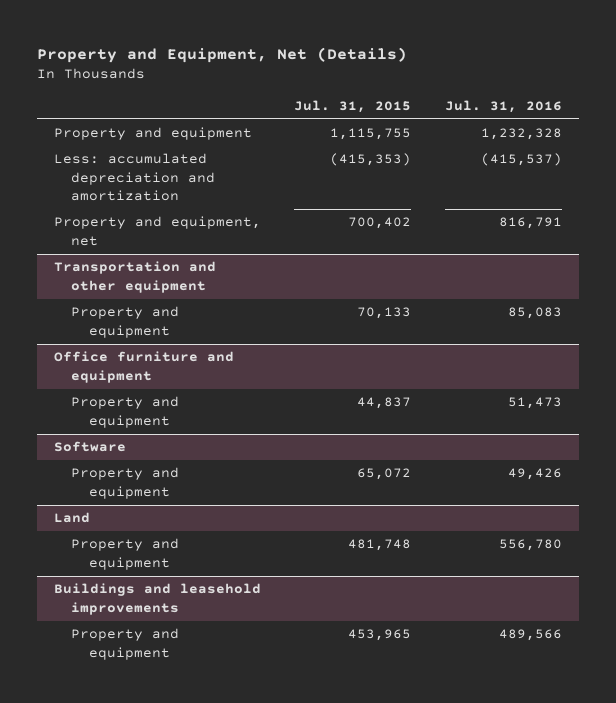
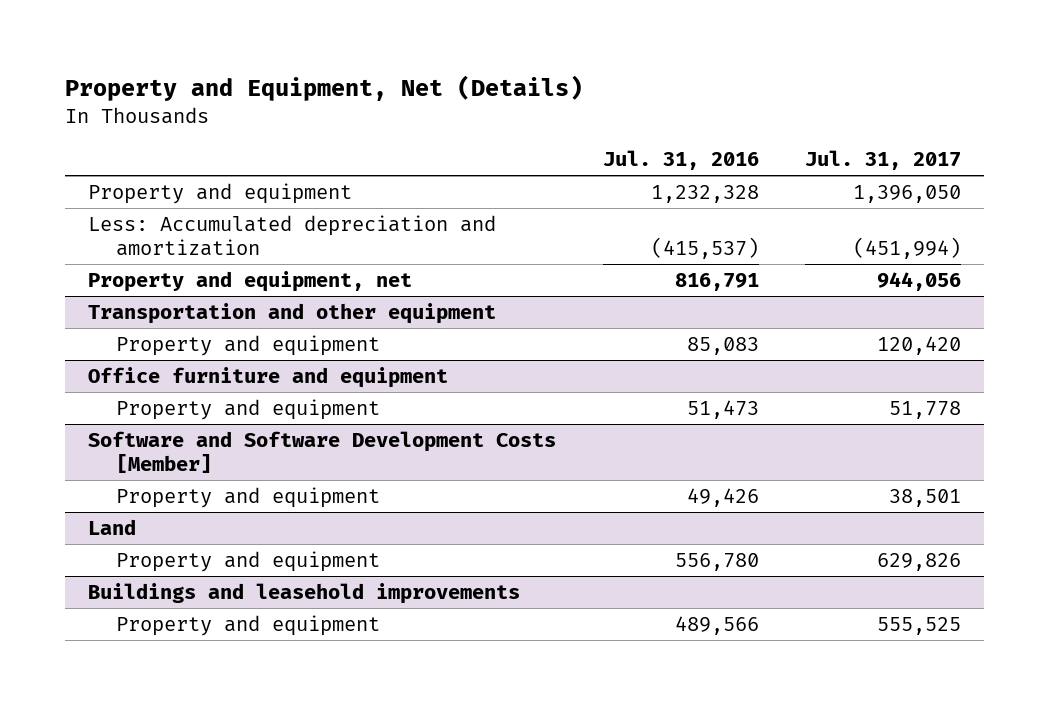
[294,99,412,113] Jul. 31, 2015 -> none
none -> [805,150,962,171] Jul. 31, 2017
[53,153,216,201] Less: accumulated depreciation and amortization -> [87,215,496,257] Less: Accumulated depreciation and amortization
[53,441,126,453] Software -> [87,431,556,474] Software and Software Development Costs [Member]

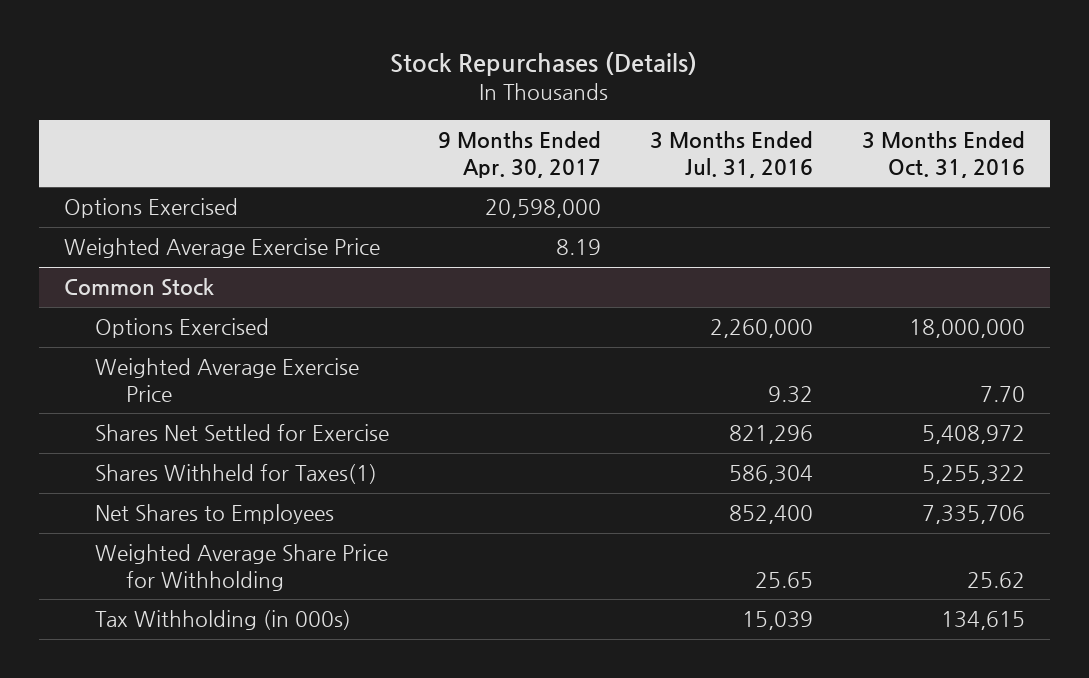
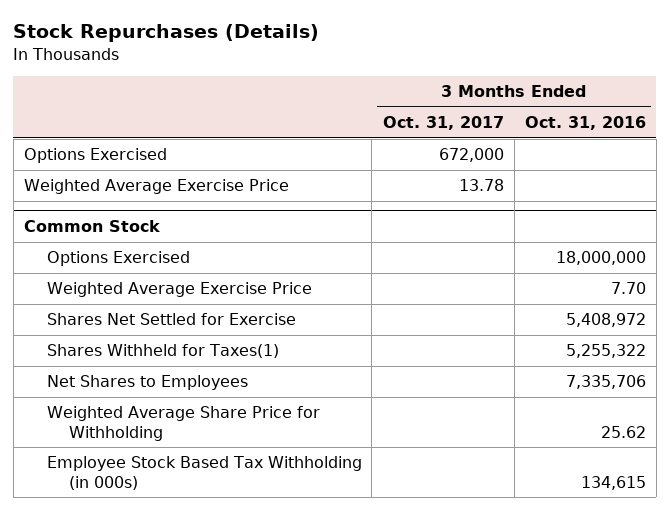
[438,131,602,178] 9 Months Ended Apr. 30, 2017 -> none
[650,131,814,178] 3 Months Ended Jul. 31, 2016 -> none
none -> [382,116,504,131] Oct. 31, 2017
[95,610,352,631] Tax Withholding (in 000s) -> [46,456,362,490] Employee Stock Based Tax Withholding (in 000s)

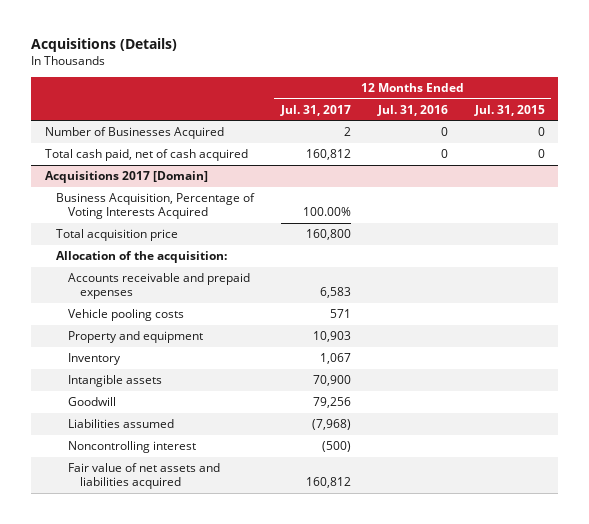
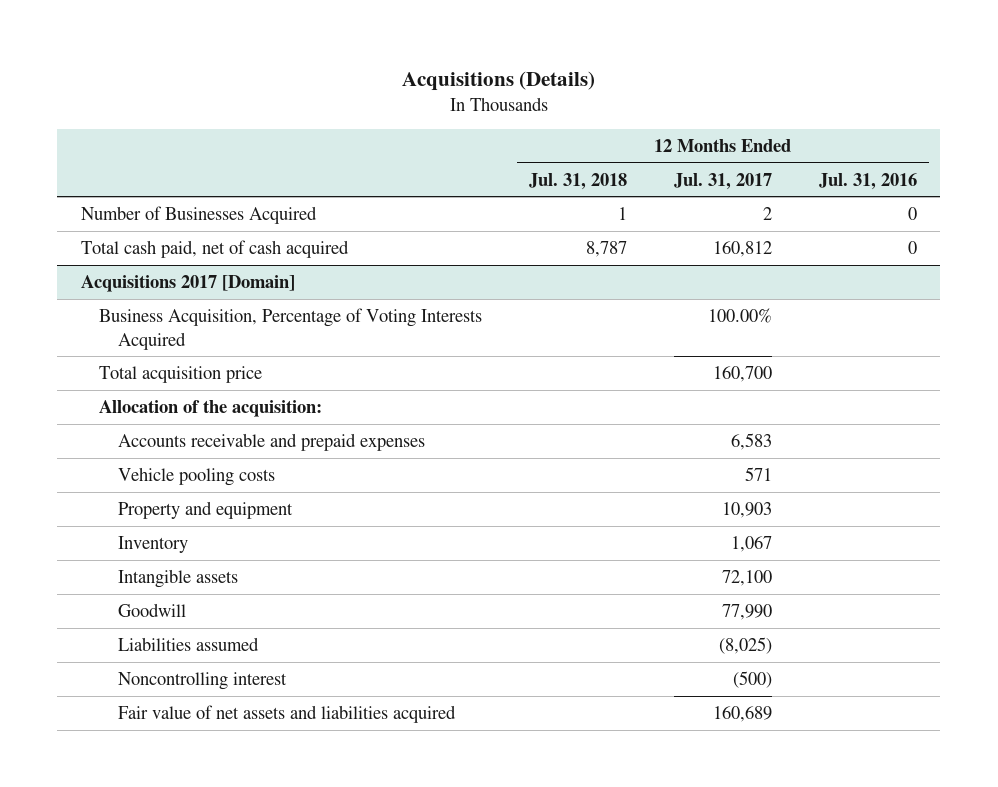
[473,104,545,116] Jul. 31, 2015 -> none
none -> [529,172,628,190] Jul. 31, 2018
[306,229,352,241] 160,800 -> [713,365,773,382] 160,700
[313,375,352,387] 70,900 -> [722,569,773,586] 72,100
[313,397,352,409] 79,256 -> [722,603,773,620] 77,990
[312,419,352,431] (7,968) -> [719,636,773,654] (8,025)
[306,476,352,488] 160,812 -> [713,705,773,722] 160,689

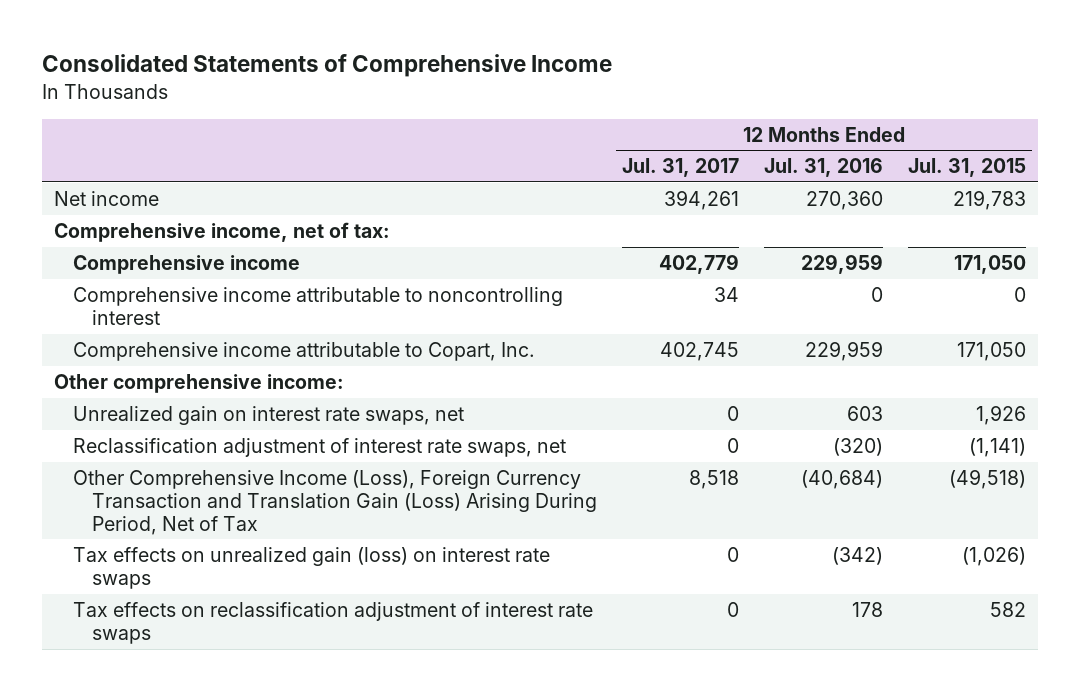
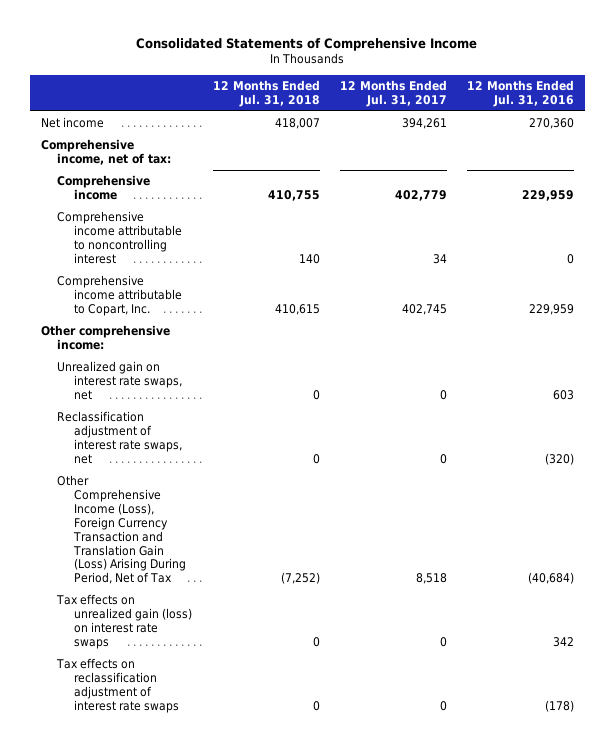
[907,158,1026,178] Jul. 31, 2015 -> none
none -> [212,79,320,107] 12 Months Ended Jul. 31, 2018
[832,547,884,566] (342) -> [553,636,575,647] 342
[852,602,884,618] 178 -> [545,699,575,712] (178)

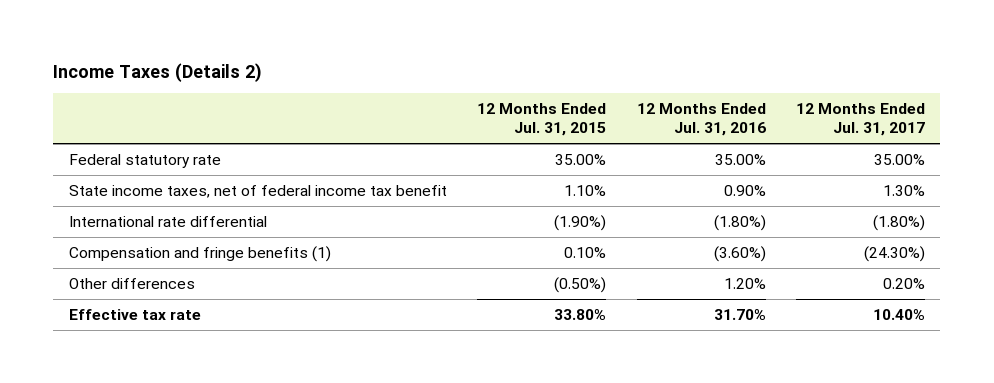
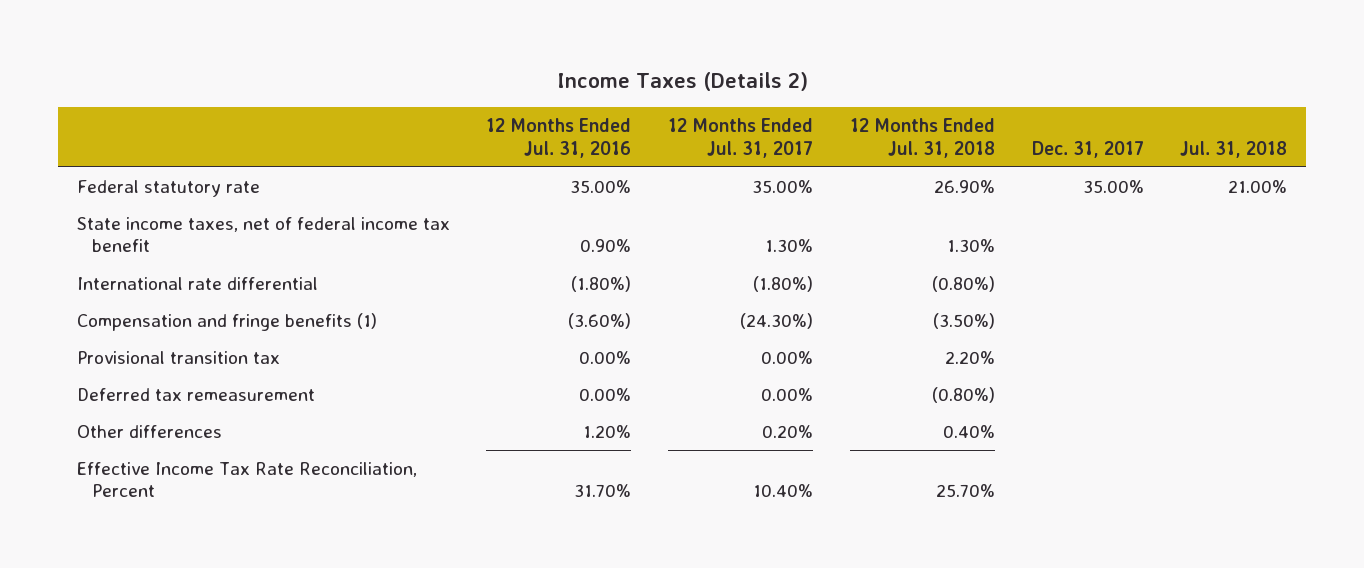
[477,103,607,137] 12 Months Ended Jul. 31, 2015 -> none
none -> [849,118,995,158] 12 Months Ended Jul. 31, 2018
none -> [1031,140,1144,158] Dec. 31, 2017
none -> [1180,140,1288,158] Jul. 31, 2018
none -> [76,350,280,364] Provisional transition tax
none -> [76,387,315,401] Deferred tax remeasurement
[68,309,201,321] Effective tax rate -> [76,461,417,498] Effective Income Tax Rate Reconciliation, Percent

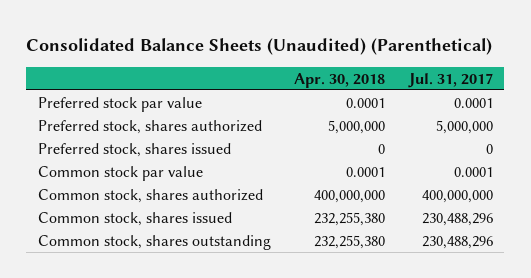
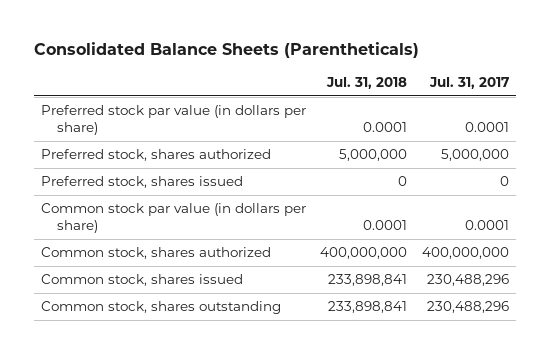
[26,37,493,55] Consolidated Balance Sheets (Unaudited) (Parenthetical) -> [33,42,419,59] Consolidated Balance Sheets (Parentheticals)
[294,72,386,88] Apr. 30, 2018 -> none
none -> [326,77,408,90] Jul. 31, 2018
[37,96,202,112] Preferred stock par value -> [41,105,307,136] Preferred stock par value (in dollars per share)
[37,165,203,181] Common stock par value -> [41,203,307,234] Common stock par value (in dollars per share)

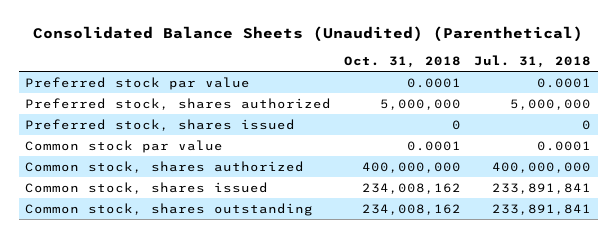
[33,42,419,59] Consolidated Balance Sheets (Parentheticals) -> [33,25,584,42] Consolidated Balance Sheets (Unaudited) (Parenthetical)
[428,77,509,90] Jul. 31, 2017 -> none
none -> [344,55,462,68] Oct. 31, 2018
[41,105,307,136] Preferred stock par value (in dollars per share) -> [25,76,251,90] Preferred stock par value
[41,203,307,234] Common stock par value (in dollars per share) -> [25,139,224,153] Common stock par value
[328,274,408,287] 233,898,841 -> [492,182,592,194] 233,891,841
[328,301,408,314] 233,898,841 -> [492,203,592,215] 233,891,841

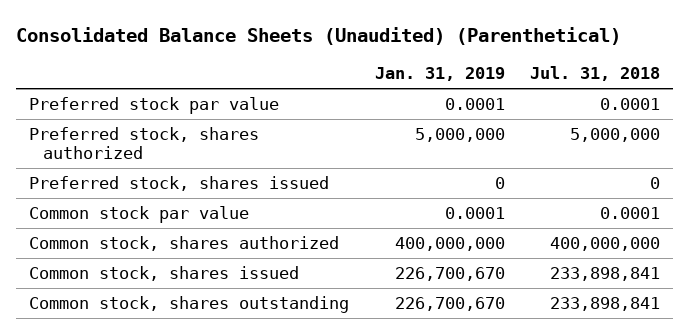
[344,55,462,68] Oct. 31, 2018 -> none
none -> [374,67,505,82] Jan. 31, 2019
[492,182,592,194] 233,891,841 -> [550,267,661,282] 233,898,841
[492,203,592,215] 233,891,841 -> [550,297,661,312] 233,898,841

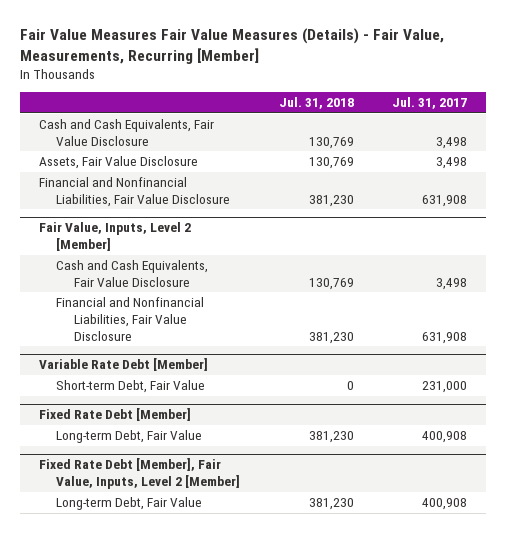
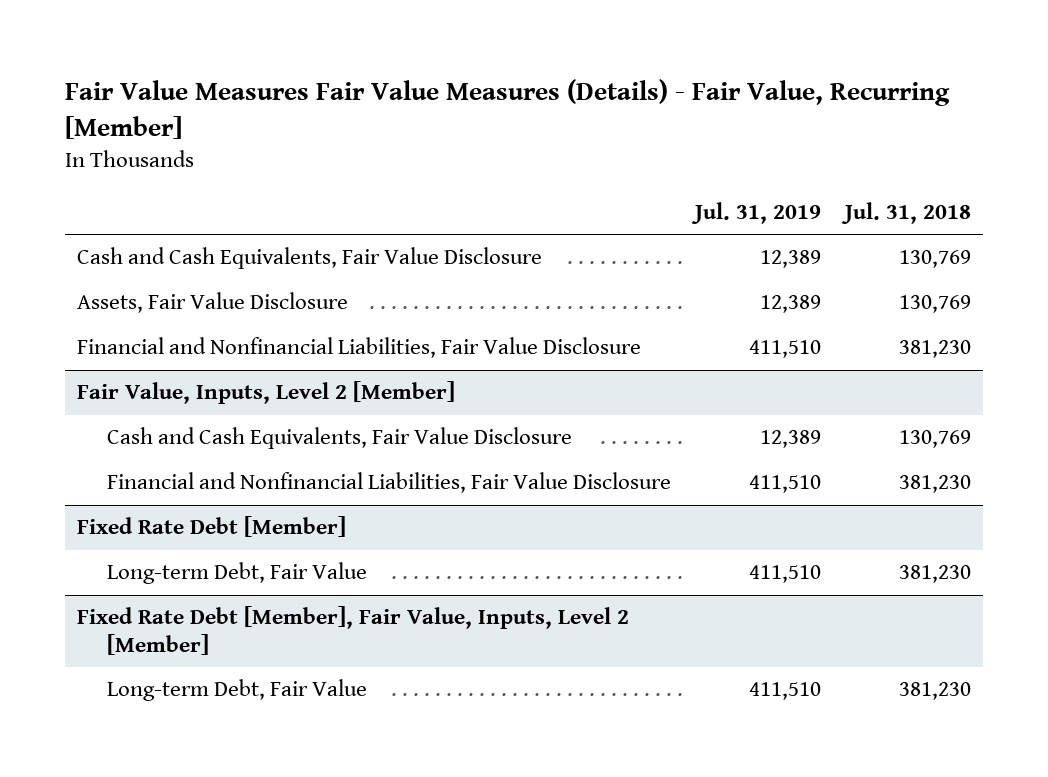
[19,28,444,64] Fair Value Measures Fair Value Measures (Details) - Fair Value, Measurements, Recurring [Member] -> [64,79,950,139] Fair Value Measures Fair Value Measures (Details) - Fair Value, Recurring [Member]
[392,96,468,109] Jul. 31, 2017 -> none
none -> [691,201,822,224] Jul. 31, 2019
[38,358,208,372] Variable Rate Debt [Member] -> none
[56,380,206,394] Short-term Debt, Fair Value -> none

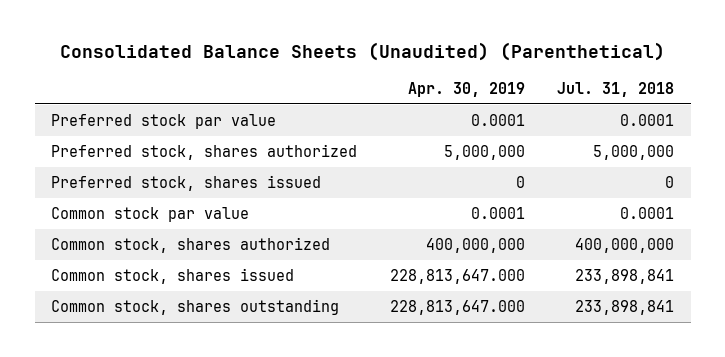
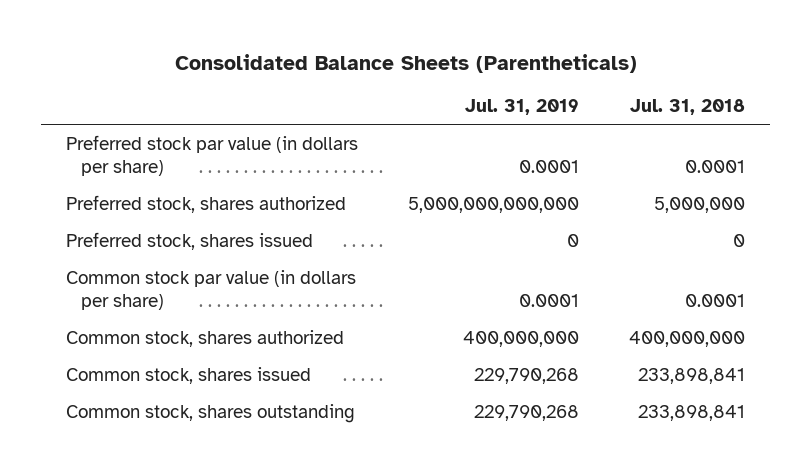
[59,42,665,62] Consolidated Balance Sheets (Unaudited) (Parenthetical) -> [174,53,637,73] Consolidated Balance Sheets (Parentheticals)
[407,82,525,98] Apr. 30, 2019 -> none
none -> [465,99,580,116] Jul. 31, 2019
[51,113,277,129] Preferred stock par value -> [66,134,359,176] Preferred stock par value (in dollars per share)
[51,206,250,222] Common stock par value -> [66,269,357,310] Common stock par value (in dollars per share)

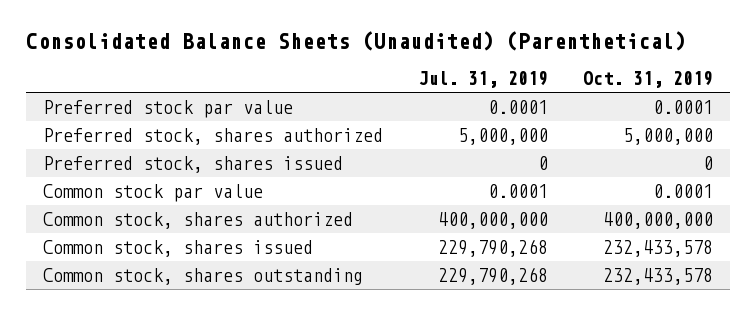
[174,53,637,73] Consolidated Balance Sheets (Parentheticals) -> [25,31,686,52] Consolidated Balance Sheets (Unaudited) (Parenthetical)
[630,99,746,116] Jul. 31, 2018 -> none
none -> [582,71,713,89] Oct. 31, 2019
[66,134,359,176] Preferred stock par value (in dollars per share) -> [43,99,294,118] Preferred stock par value
[408,196,580,213] 5,000,000,000,000 -> [457,127,548,145] 5,000,000
[66,269,357,310] Common stock par value (in dollars per share) -> [43,183,264,202] Common stock par value

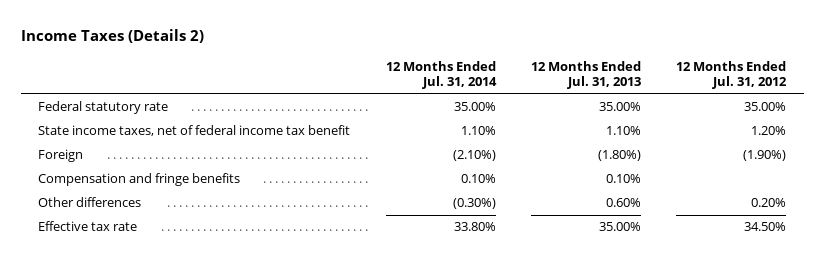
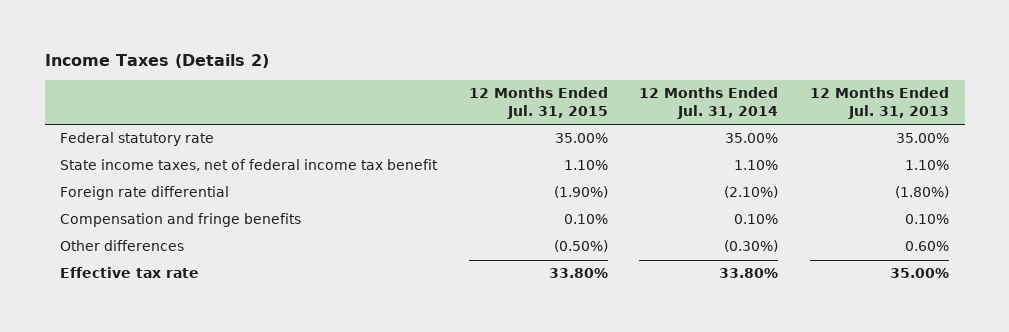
[676,60,788,90] 12 Months Ended Jul. 31, 2012 -> none
none -> [468,87,608,120] 12 Months Ended Jul. 31, 2015
[38,149,84,163] Foreign -> [60,186,230,201] Foreign rate differential

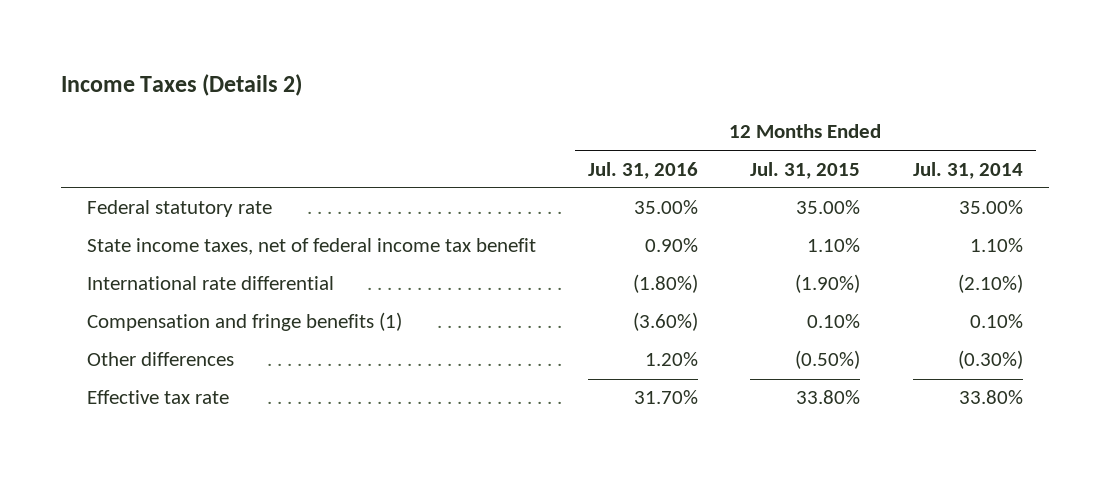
[810,87,950,120] 12 Months Ended Jul. 31, 2013 -> none
none -> [587,161,698,179] Jul. 31, 2016
[60,186,230,201] Foreign rate differential -> [86,276,334,291] International rate differential
[60,213,302,228] Compensation and fringe benefits -> [86,312,402,332] Compensation and fringe benefits (1)

